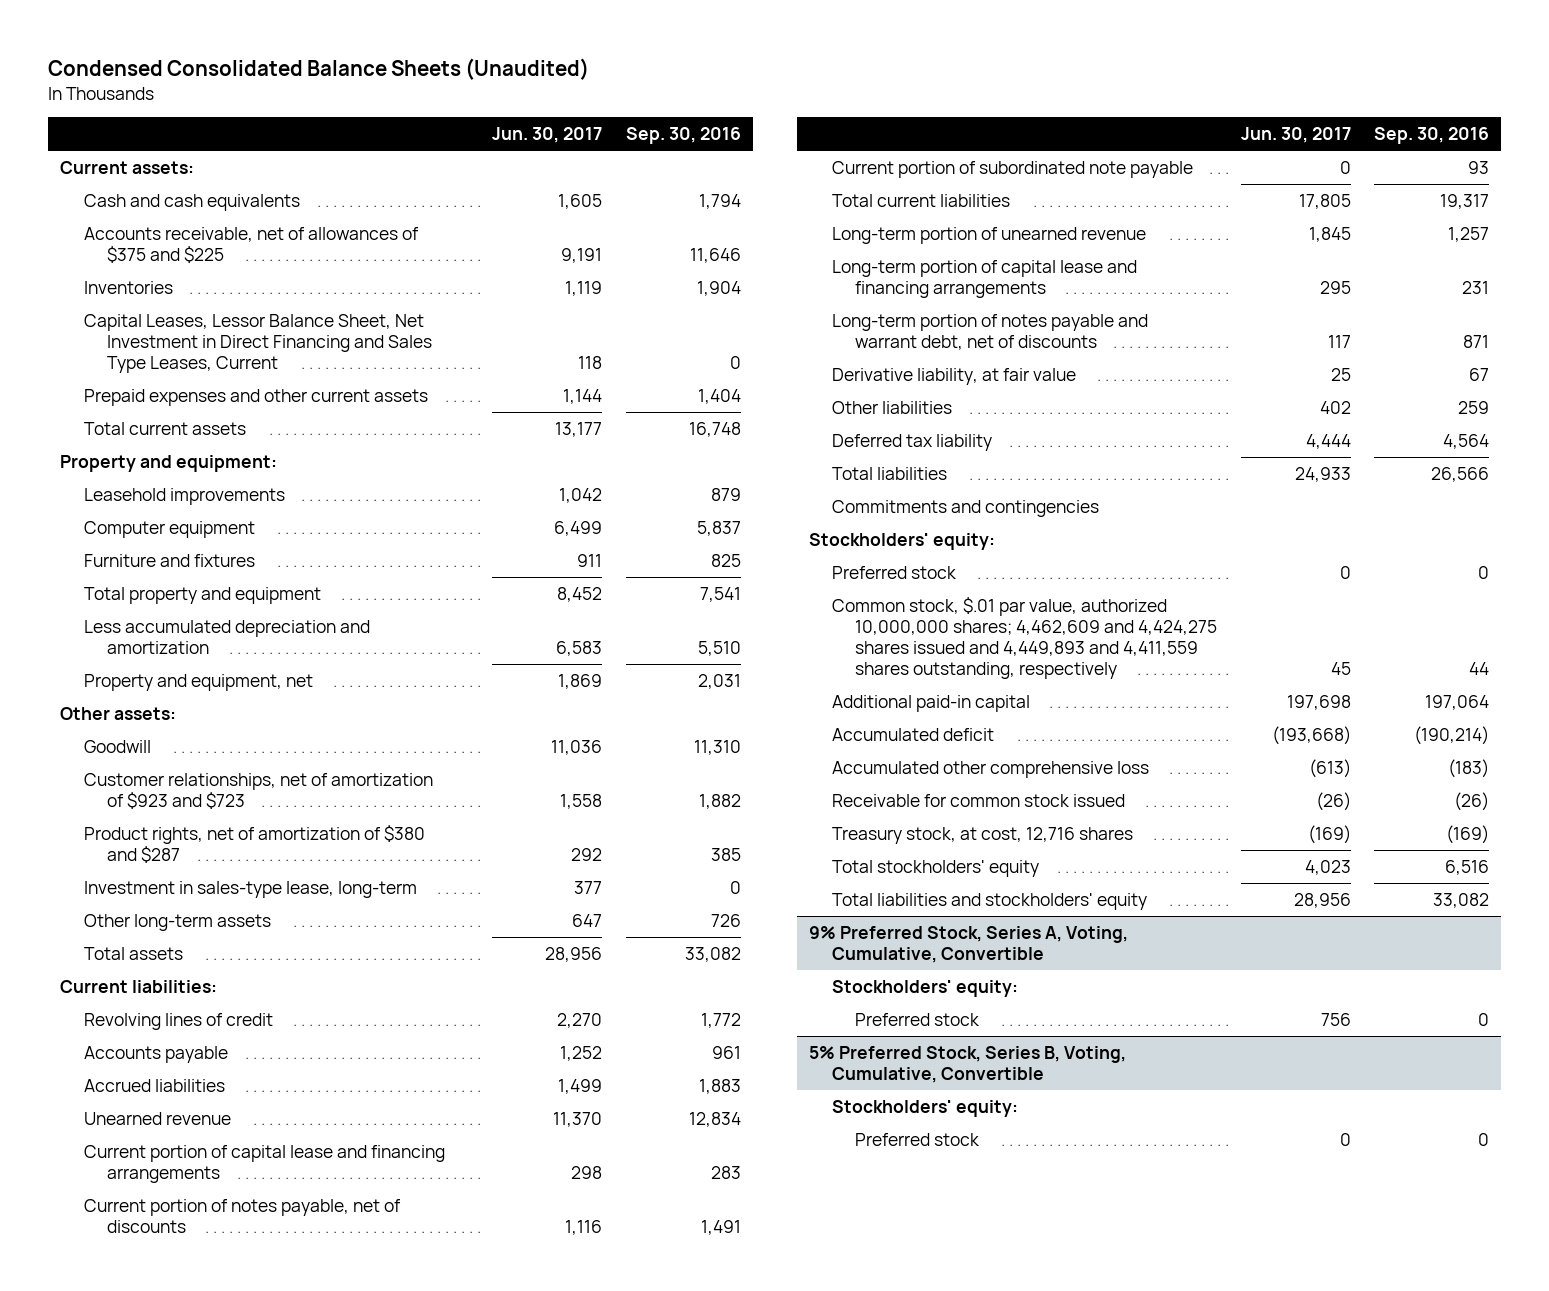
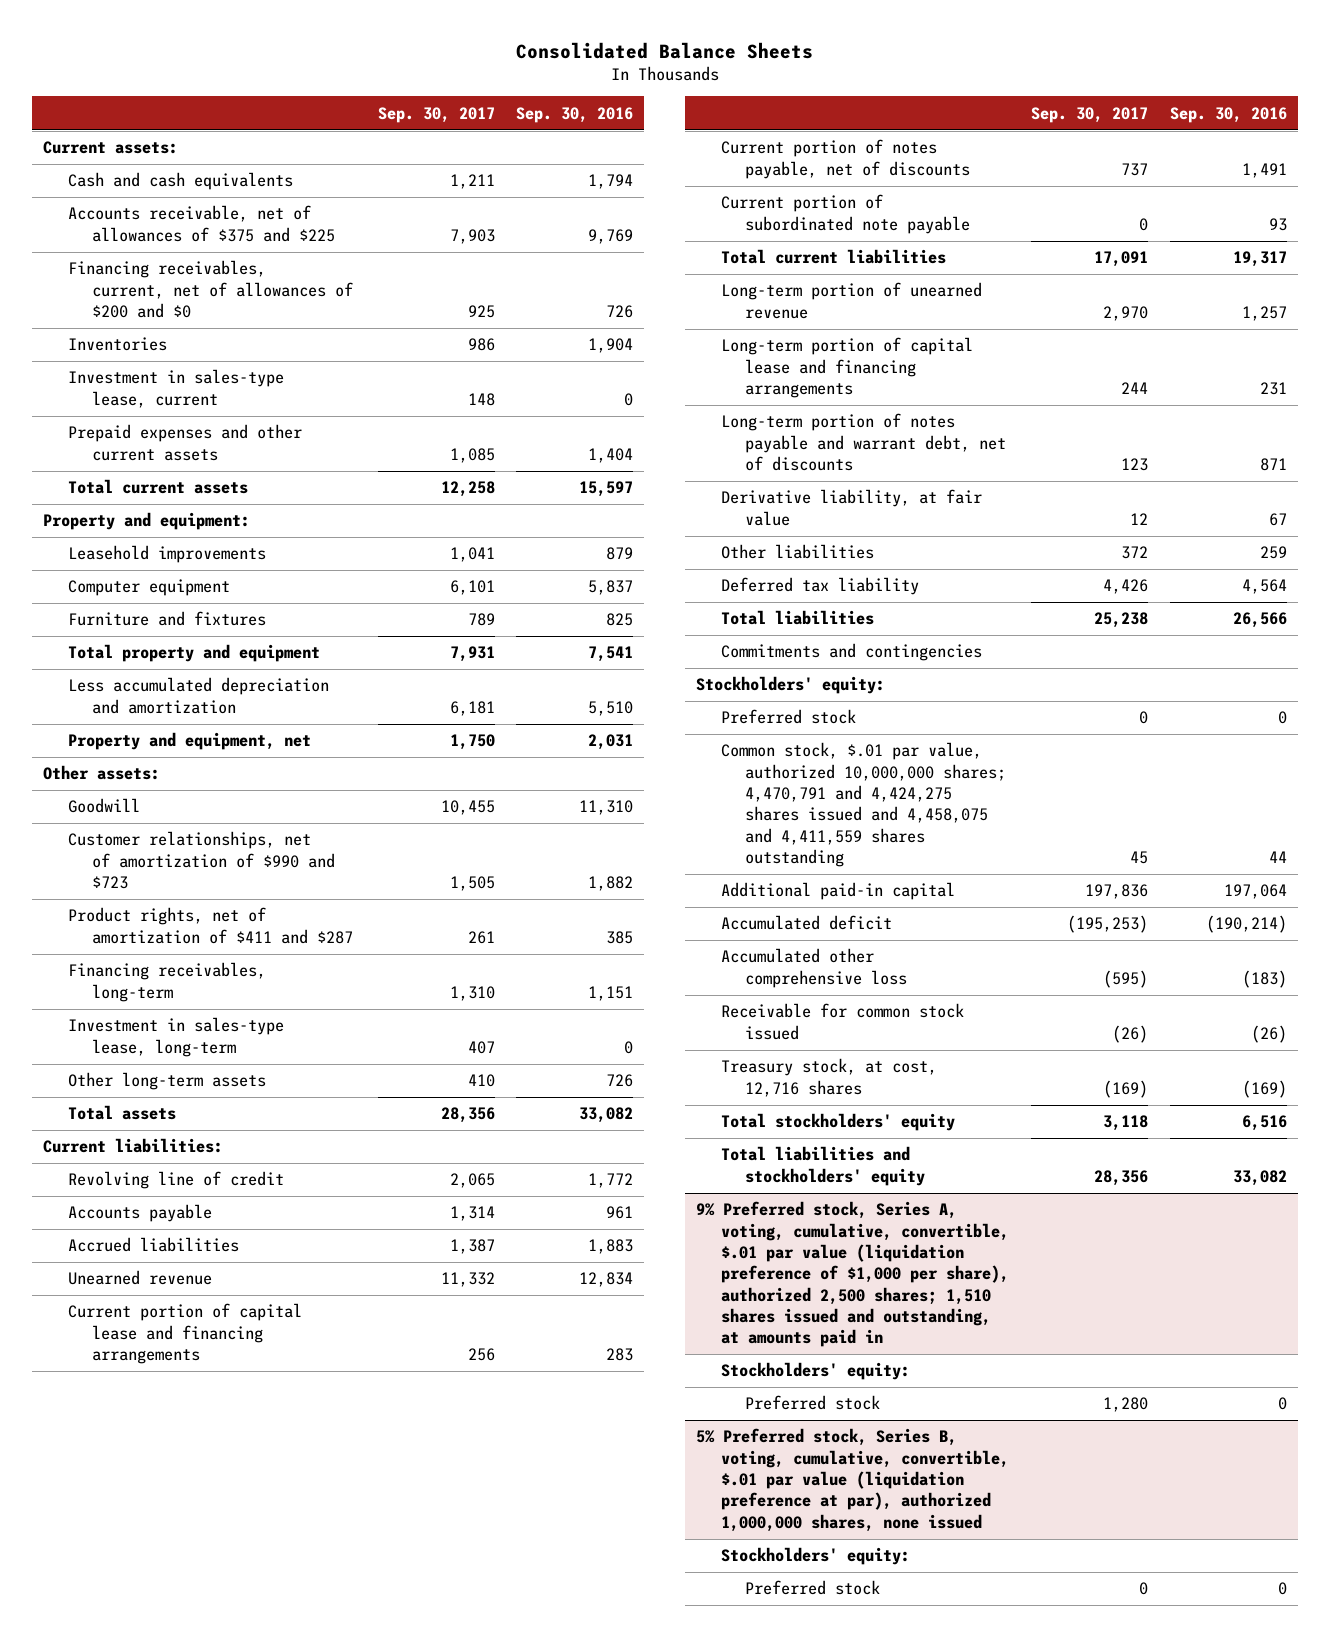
[48,57,590,80] Condensed Consolidated Balance Sheets (Unaudited) -> [515,41,813,59] Consolidated Balance Sheets
[492,127,603,144] Jun. 30, 2017 -> none
none -> [377,106,495,123] Sep. 30, 2017
[689,248,741,264] 11,646 -> [588,228,634,244] 9,769
none -> [67,260,354,319] Financing receivables, current, net of allowances of $200 and $0
[83,313,432,374] Capital Leases, Lessor Balance Sheet, Net Investment in Direct Financing and Sales Type Leases, Current -> [67,369,284,408] Investment in sales-type lease, current
[688,421,741,437] 16,748 -> [579,481,634,498] 15,597
[83,772,433,810] Customer relationships, net of amortization of $923 and $723 -> [67,831,336,890] Customer relationships, net of amortization of $990 and $723
[83,824,425,864] Product rights, net of amortization of $380 and $287 -> [67,907,354,944] Product rights, net of amortization of $411 and $287
none -> [67,962,266,1002] Financing receivables, long-term
[83,1012,273,1030] Revolving lines of credit -> [67,1171,284,1190] Revolving line of credit
[831,596,1218,680] Common stock, $.01 par value, authorized 10,000,000 shares; 4,462,609 and 4,424,275 shares issued and 4,449,893 and 4,411,559 shares outstanding, respectively -> [720,742,1007,867] Common stock, $.01 par value, authorized 10,000,000 shares; 4,470,791 and 4,424,275 shares issued and 4,458,075 and 4,411,559 shares outstanding
[808,925,1128,964] 9% Preferred Stock, Series A, Voting, Cumulative, Convertible -> [696,1201,1009,1348] 9% Preferred stock, Series A, voting, cumulative, convertible, $.01 par value (liquidation preference of $1,000 per share), authorized 2,500 shares; 1,510 shares issued and outstanding, at amounts paid in
[808,1045,1126,1084] 5% Preferred Stock, Series B, Voting, Cumulative, Convertible -> [696,1428,1009,1532] 5% Preferred stock, Series B, voting, cumulative, convertible, $.01 par value (liquidation preference at par), authorized 1,000,000 shares, none issued

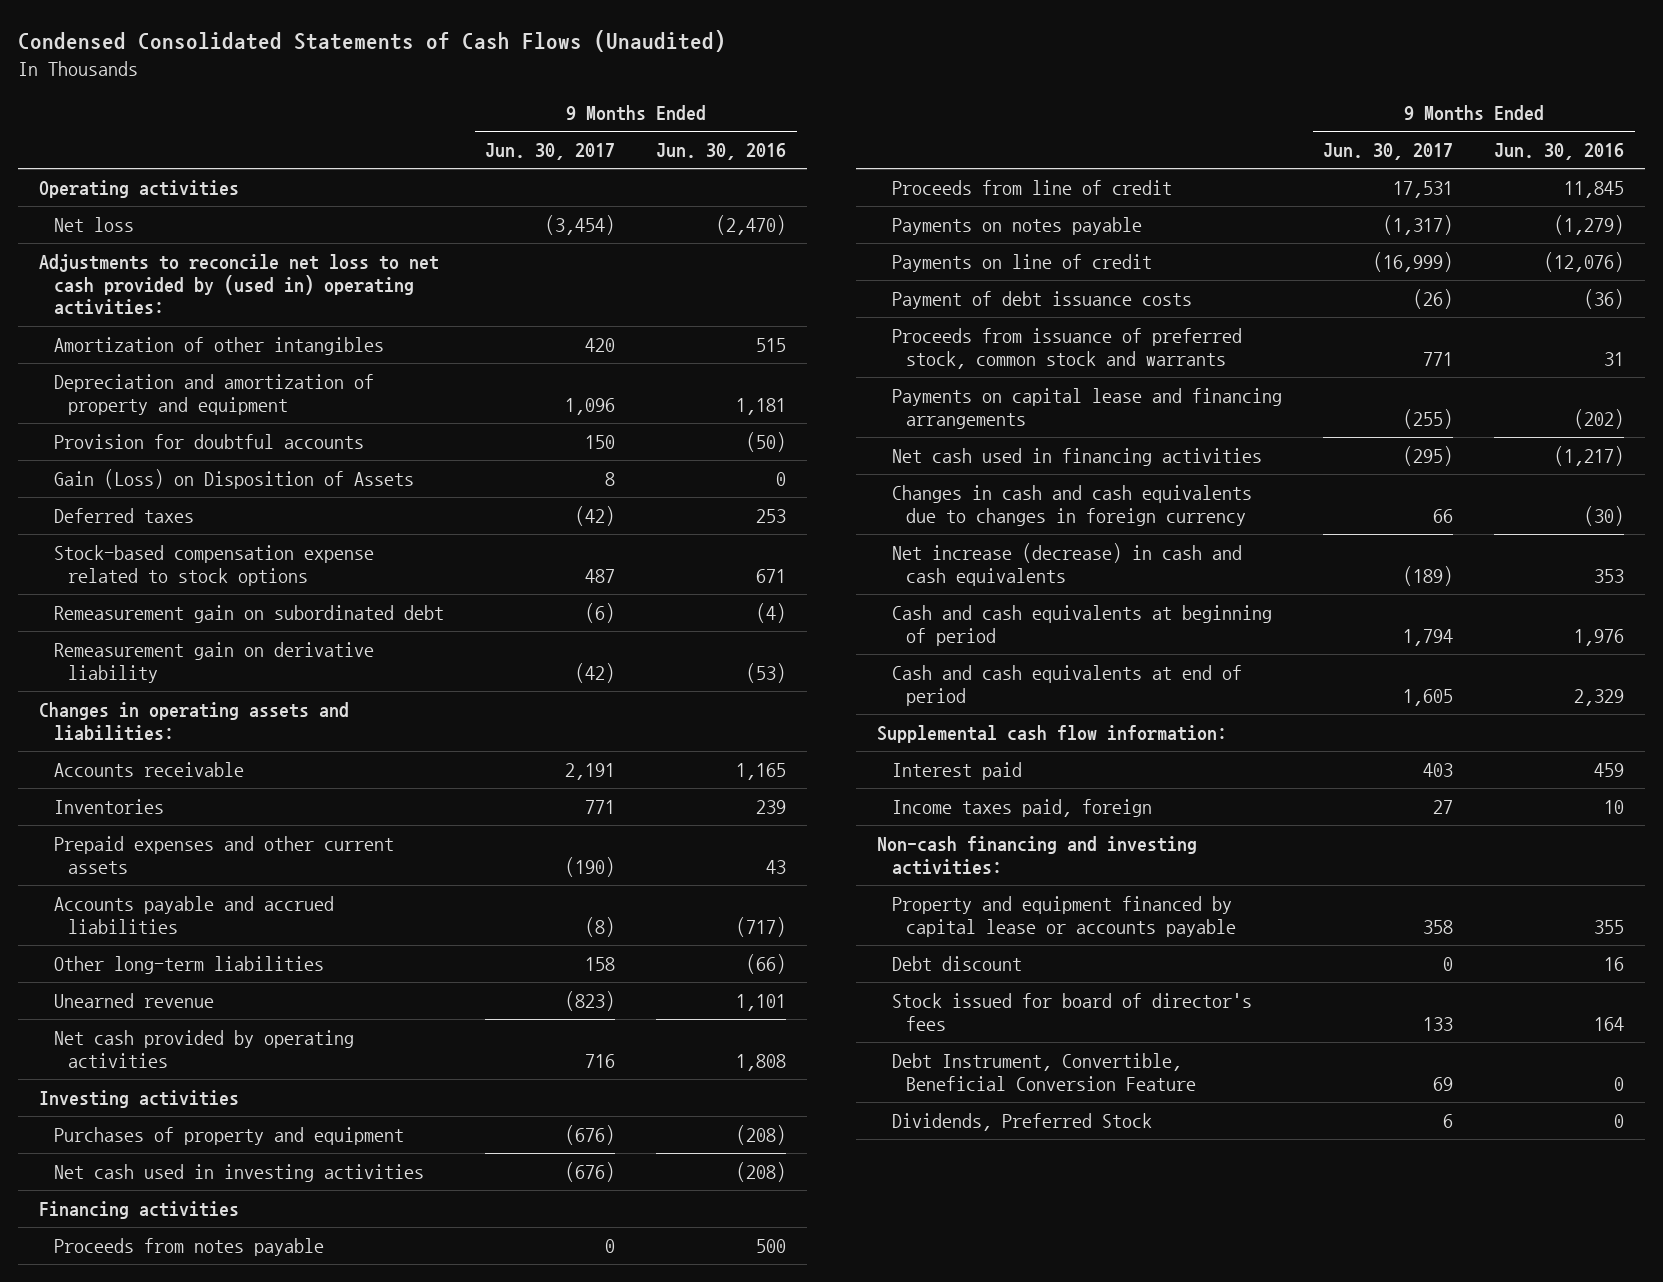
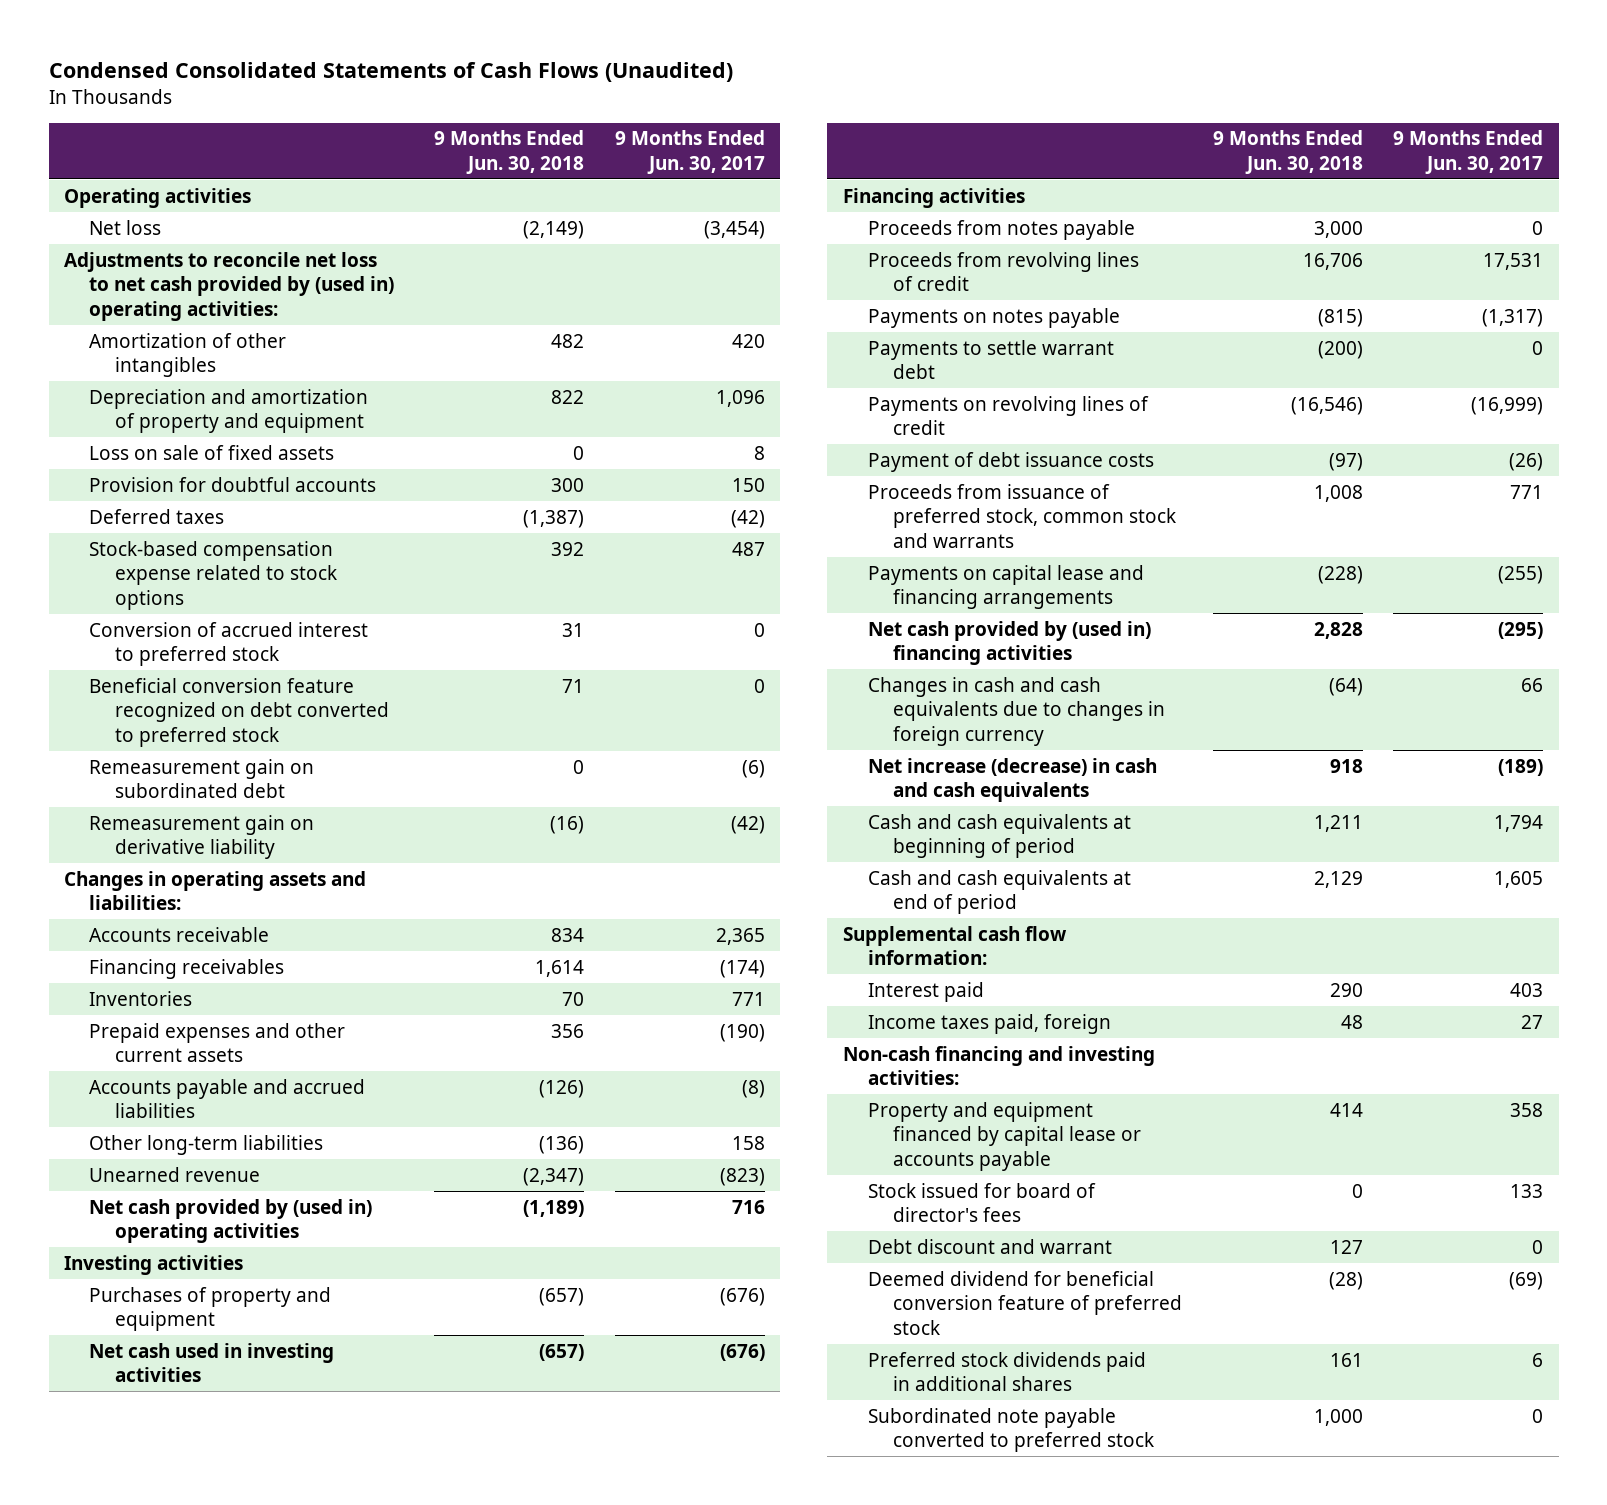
[656,143,787,161] Jun. 30, 2016 -> none
none -> [434,130,585,174] 9 Months Ended Jun. 30, 2018
none -> [89,444,335,460] Loss on sale of fixed assets
[53,468,414,489] Gain (Loss) on Disposition of Assets -> none
none -> [89,621,369,667] Conversion of accrued interest to preferred stock
none -> [89,677,389,747] Beneficial conversion feature recognized on debt converted to preferred stock
[565,762,616,780] 2,191 -> [715,927,765,945] 2,365
none -> [89,958,285,979] Financing receivables
[53,1029,354,1068] Net cash provided by operating activities -> [89,1198,373,1244] Net cash provided by (used in) operating activities
[891,179,1172,195] Proceeds from line of credit -> [867,251,1139,292] Proceeds from revolving lines of credit
none -> [867,339,1114,380] Payments to settle warrant debt
[891,253,1152,272] Payments on line of credit -> [867,395,1149,436] Payments on revolving lines of credit
[891,447,1262,466] Net cash used in financing activities -> [867,620,1151,666] Net cash provided by (used in) financing activities
[891,955,1022,971] Debt discount -> none
none -> [867,1238,1112,1254] Debt discount and warrant
[891,1052,1197,1091] Debt Instrument, Convertible, Beneficial Conversion Feature -> [867,1270,1183,1335] Deemed dividend for beneficial conversion feature of preferred stock
[1432,1076,1453,1091] 69 -> [1509,1271,1544,1290] (69)
[891,1112,1152,1131] Dividends, Preferred Stock -> [867,1351,1146,1392] Preferred stock dividends paid in additional shares
none -> [867,1407,1155,1453] Subordinated note payable converted to preferred stock

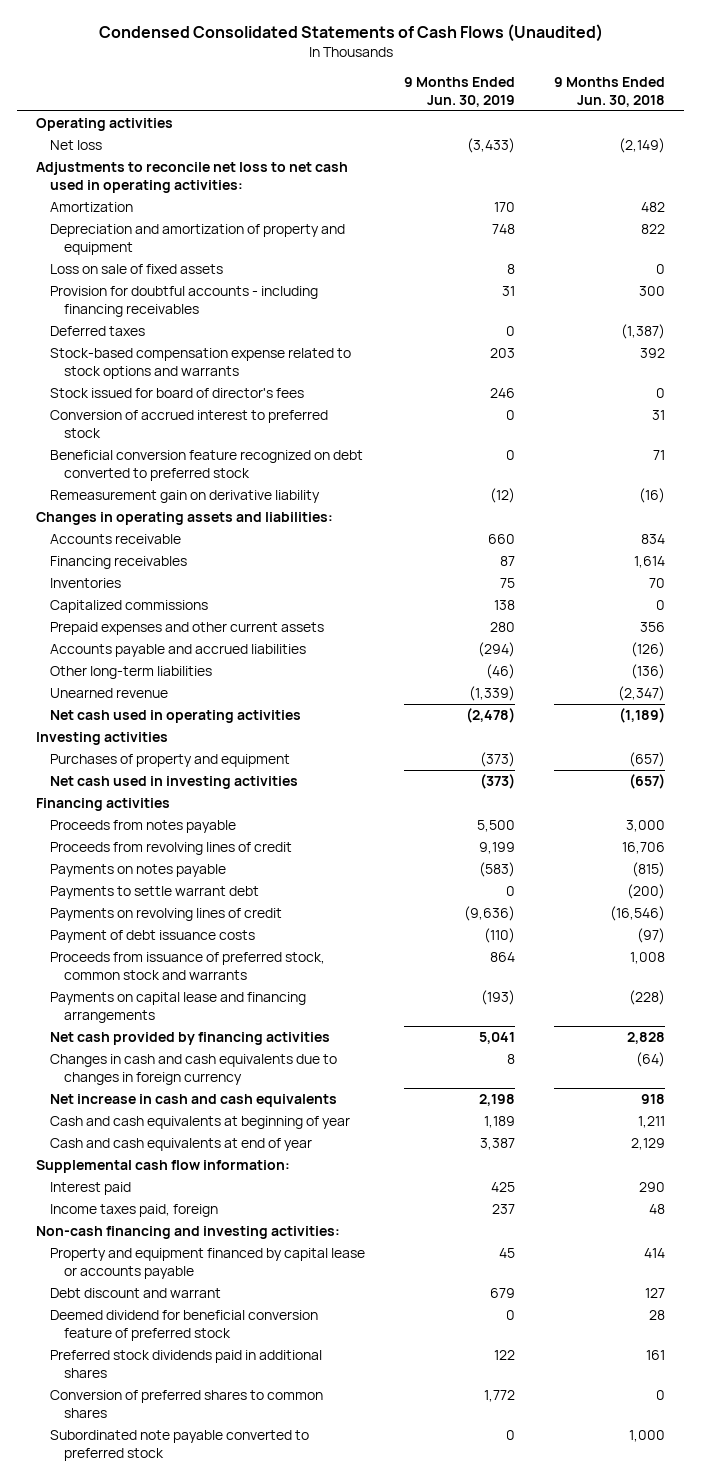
[614,130,765,174] 9 Months Ended Jun. 30, 2017 -> none
none -> [403,76,515,107] 9 Months Ended Jun. 30, 2019
[64,251,395,321] Adjustments to reconcile net loss to net cash provided by (used in) operating activities: -> [36,162,349,194] Adjustments to reconcile net loss to net cash used in operating activities:
[89,332,287,378] Amortization of other intangibles -> [50,202,134,213] Amortization
[89,476,377,492] Provision for doubtful accounts -> [50,286,319,318] Provision for doubtful accounts - including financing receivables
[89,540,337,610] Stock-based compensation expense related to stock options -> [50,348,352,380] Stock-based compensation expense related to stock options and warrants
[867,1182,1096,1223] Stock issued for board of director's fees -> [50,388,305,399] Stock issued for board of director's fees
[89,758,315,799] Remeasurement gain on subordinated debt -> none
none -> [50,600,209,614] Capitalized commissions
[89,1198,373,1244] Net cash provided by (used in) operating activities -> [50,710,302,724] Net cash used in operating activities
[867,620,1151,666] Net cash provided by (used in) financing activities -> [50,1032,331,1046] Net cash provided by financing activities
[867,757,1157,803] Net increase (decrease) in cash and cash equivalents -> [50,1094,338,1108] Net increase in cash and cash equivalents
[867,813,1131,859] Cash and cash equivalents at beginning of period -> [50,1116,351,1130] Cash and cash equivalents at beginning of year
[867,869,1131,915] Cash and cash equivalents at end of period -> [50,1138,313,1152] Cash and cash equivalents at end of year
[1328,1271,1363,1290] (28) -> [648,1310,665,1321] 28
none -> [50,1390,324,1419] Conversion of preferred shares to common shares

